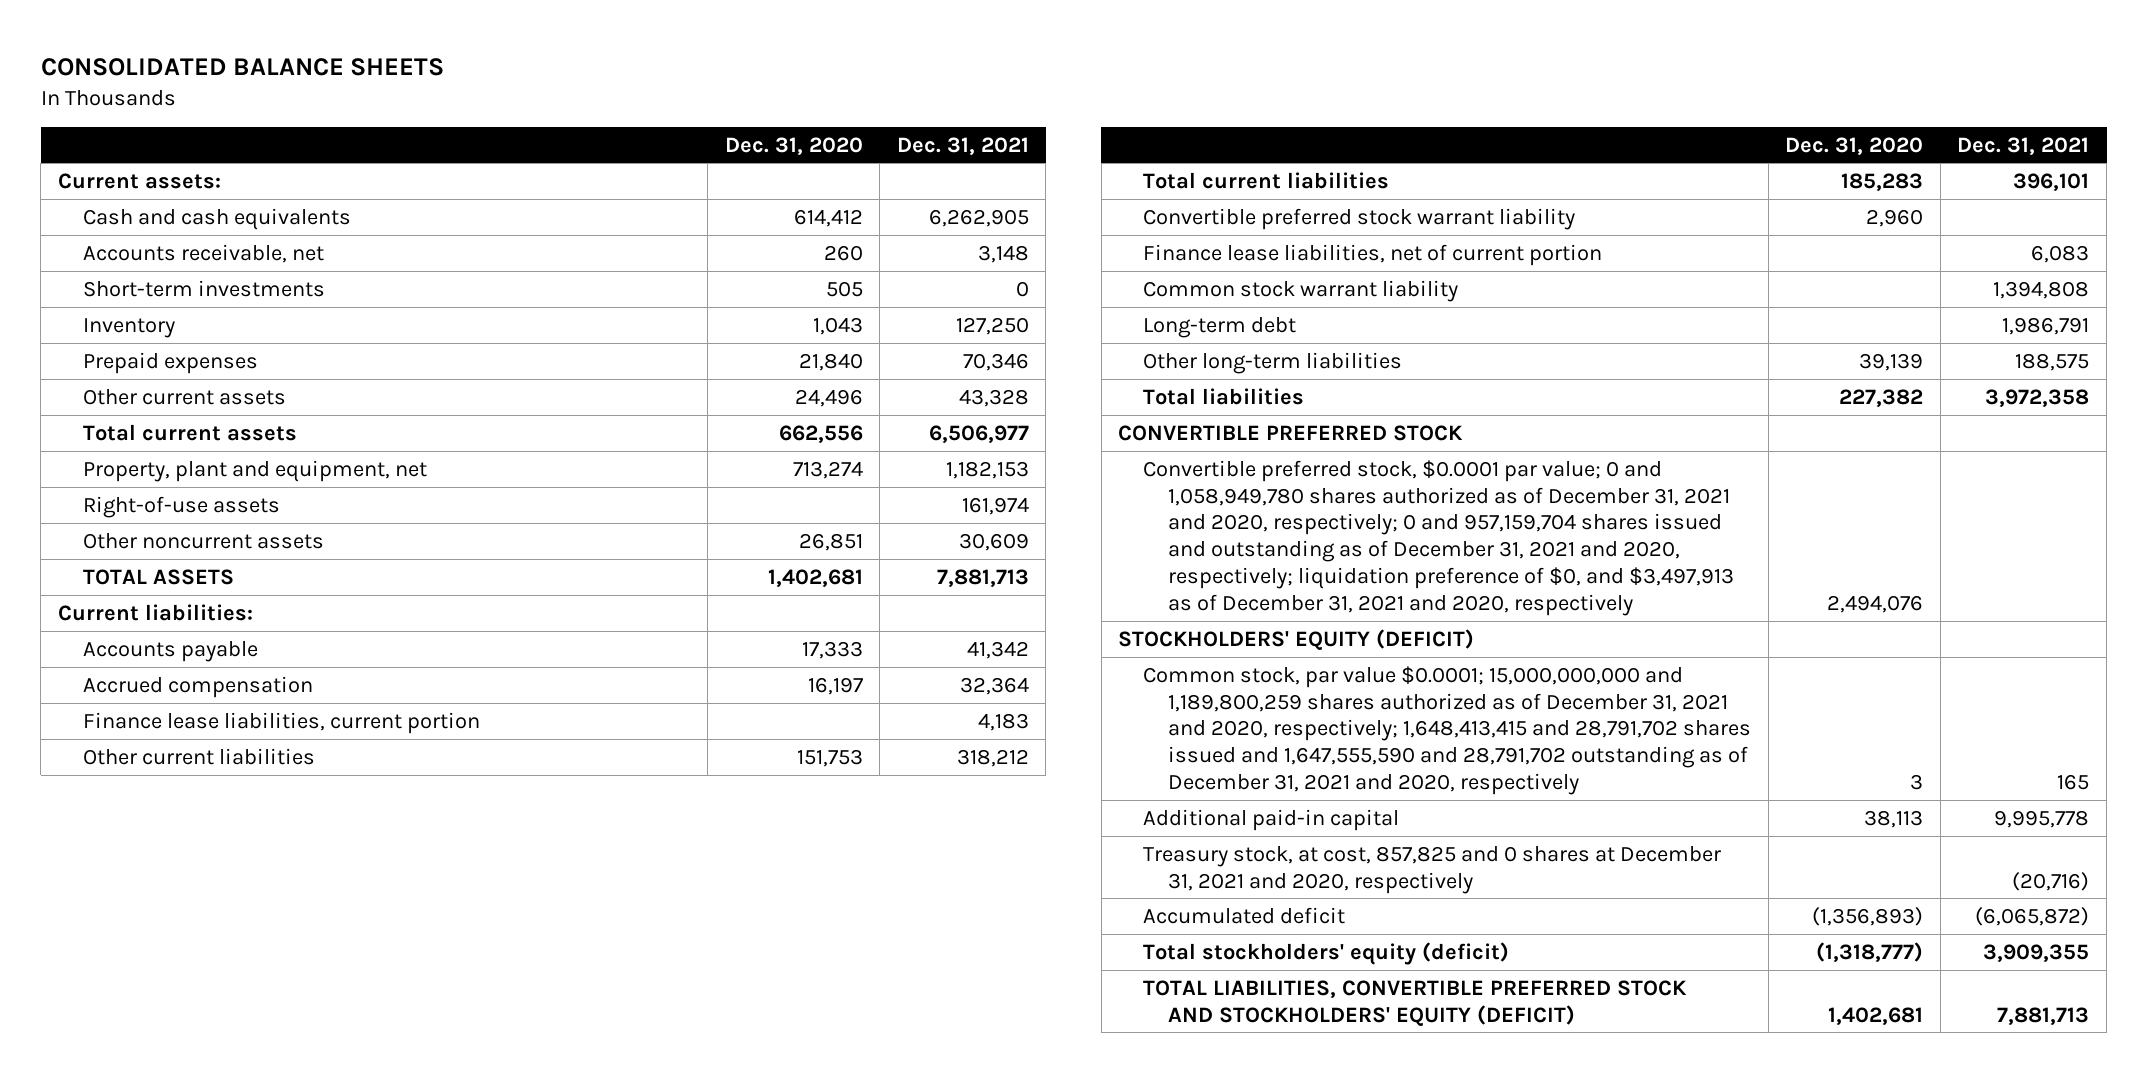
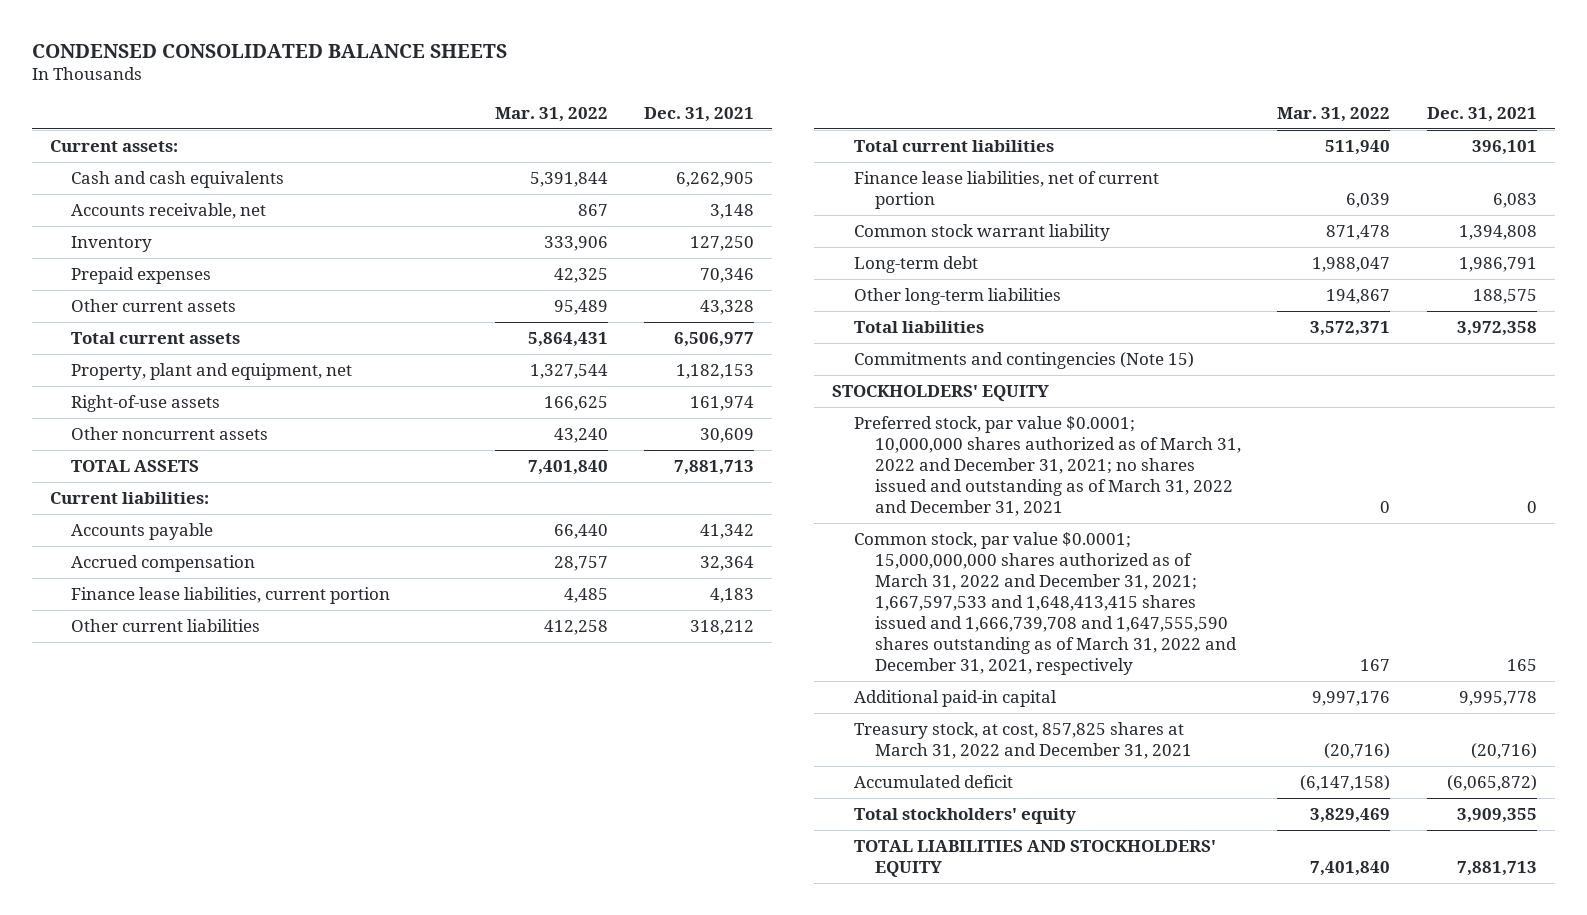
[40,57,444,76] CONSOLIDATED BALANCE SHEETS -> [31,43,507,58] CONDENSED CONSOLIDATED BALANCE SHEETS
[724,136,863,155] Dec. 31, 2020 -> none
none -> [494,106,608,122] Mar. 31, 2022
[82,279,325,297] Short-term investments -> none
[1143,207,1576,230] Convertible preferred stock warrant liability -> none
[1118,424,1464,441] CONVERTIBLE PREFERRED STOCK -> none
[1143,459,1735,617] Convertible preferred stock, $0.0001 par value; 0 and 1,058,949,780 shares authorized as of December 31, 2021 and 2020, respectively; 0 and 957,159,704 shares issued and outstanding as of December 31, 2021 and 2020, respectively; liquidation preference of $0, and $3,497,913 as of December 31, 2021 and 2020, respectively -> none
none -> [853,351,1194,369] Commitments and contingencies (Note 15)
[1118,628,1475,650] STOCKHOLDERS' EQUITY (DEFICIT) -> [832,384,1050,401] STOCKHOLDERS' EQUITY
none -> [853,415,1241,517] Preferred stock, par value $0.0001; 10,000,000 shares authorized as of March 31, 2022 and December 31, 2021; no shares issued and outstanding as of March 31, 2022 and December 31, 2021
[1143,665,1752,796] Common stock, par value $0.0001; 15,000,000,000 and 1,189,800,259 shares authorized as of December 31, 2021 and 2020, respectively; 1,648,413,415 and 28,791,702 shares issued and 1,647,555,590 and 28,791,702 outstanding as of December 31, 2021 and 2020, respectively -> [853,531,1237,676] Common stock, par value $0.0001; 15,000,000,000 shares authorized as of March 31, 2022 and December 31, 2021; 1,667,597,533 and 1,648,413,415 shares issued and 1,666,739,708 and 1,647,555,590 shares outstanding as of March 31, 2022 and December 31, 2021, respectively
[1143,845,1722,894] Treasury stock, at cost, 857,825 and 0 shares at December 31, 2021 and 2020, respectively -> [853,721,1192,759] Treasury stock, at cost, 857,825 shares at March 31, 2022 and December 31, 2021
[1143,941,1510,965] Total stockholders' equity (deficit) -> [853,807,1076,824] Total stockholders' equity
[1143,979,1688,1026] TOTAL LIABILITIES, CONVERTIBLE PREFERRED STOCK AND STOCKHOLDERS' EQUITY (DEFICIT) -> [853,839,1216,877] TOTAL LIABILITIES AND STOCKHOLDERS' EQUITY

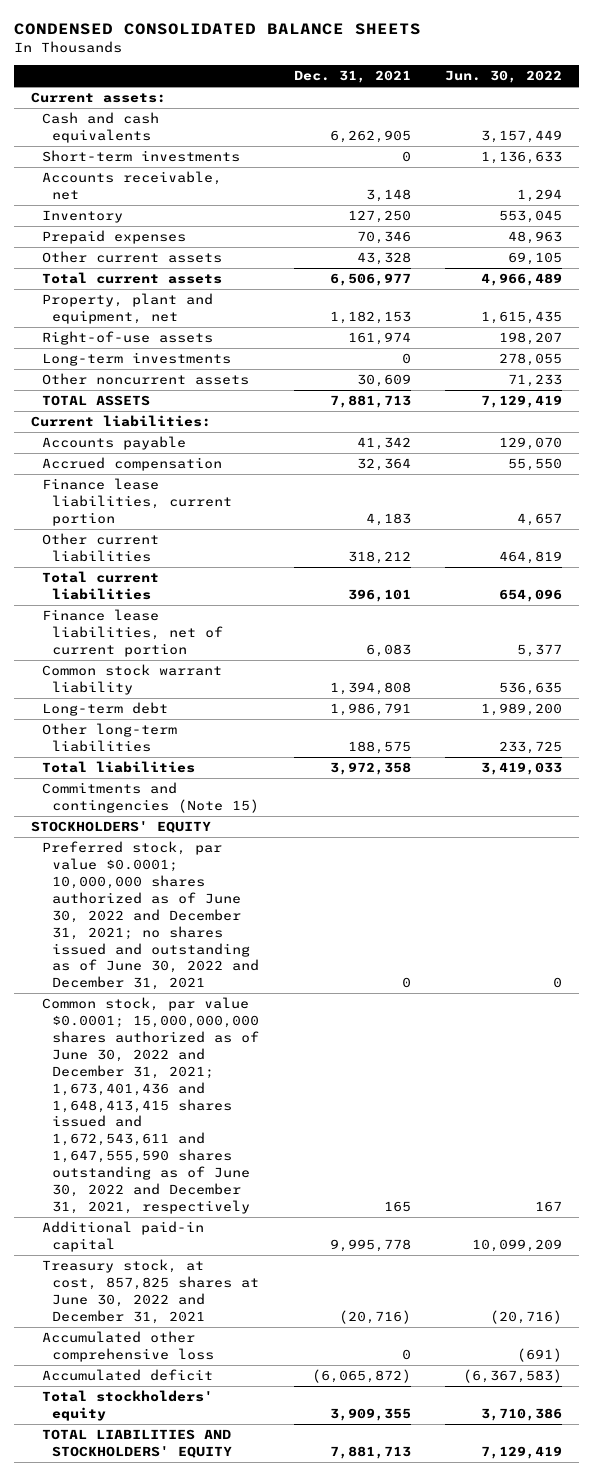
[494,106,608,122] Mar. 31, 2022 -> none
none -> [444,70,562,84] Jun. 30, 2022
none -> [41,149,240,162] Short-term investments
none -> [41,351,231,366] Long-term investments
[853,415,1241,517] Preferred stock, par value $0.0001; 10,000,000 shares authorized as of March 31, 2022 and December 31, 2021; no shares issued and outstanding as of March 31, 2022 and December 31, 2021 -> [41,840,260,991] Preferred stock, par value $0.0001; 10,000,000 shares authorized as of June 30, 2022 and December 31, 2021; no shares issued and outstanding as of June 30, 2022 and December 31, 2021
[853,531,1237,676] Common stock, par value $0.0001; 15,000,000,000 shares authorized as of March 31, 2022 and December 31, 2021; 1,667,597,533 and 1,648,413,415 shares issued and 1,666,739,708 and 1,647,555,590 shares outstanding as of March 31, 2022 and December 31, 2021, respectively -> [41,996,260,1215] Common stock, par value $0.0001; 15,000,000,000 shares authorized as of June 30, 2022 and December 31, 2021; 1,673,401,436 and 1,648,413,415 shares issued and 1,672,543,611 and 1,647,555,590 shares outstanding as of June 30, 2022 and December 31, 2021, respectively
[853,721,1192,759] Treasury stock, at cost, 857,825 shares at March 31, 2022 and December 31, 2021 -> [41,1258,260,1324] Treasury stock, at cost, 857,825 shares at June 30, 2022 and December 31, 2021
none -> [41,1330,215,1362] Accumulated other comprehensive loss

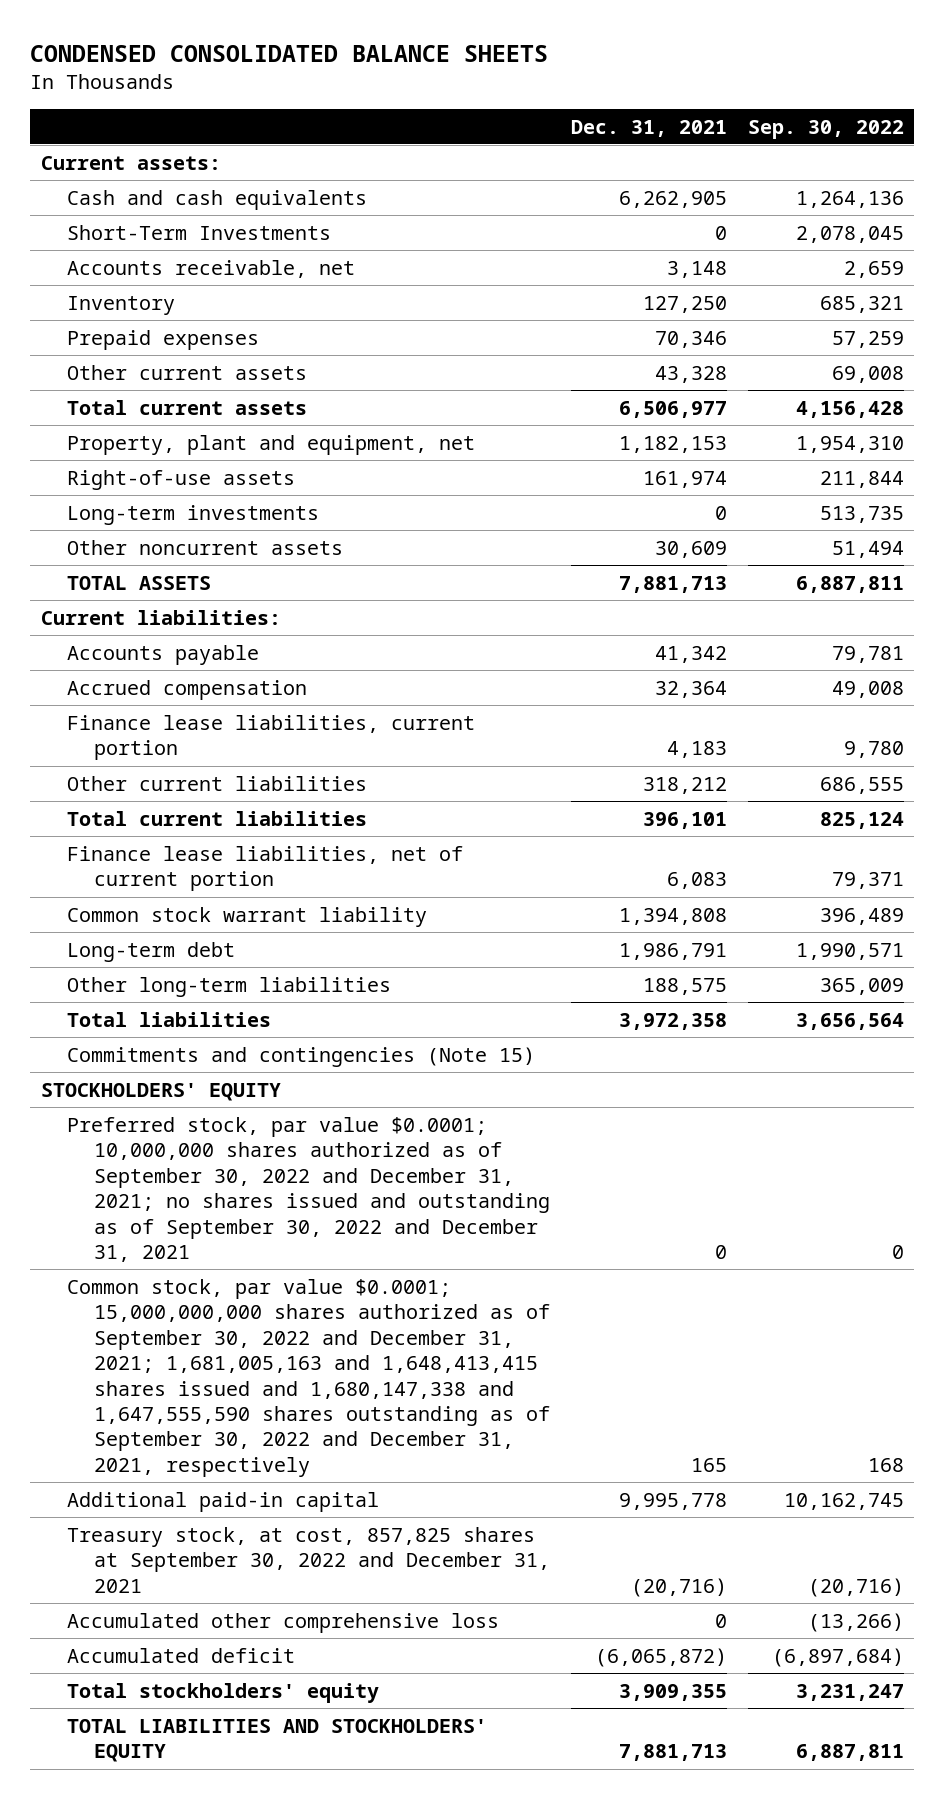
[444,70,562,84] Jun. 30, 2022 -> none
none -> [747,119,904,139] Sep. 30, 2022
[41,149,240,162] Short-term investments -> [67,224,332,240] Short-Term Investments
[41,840,260,991] Preferred stock, par value $0.0001; 10,000,000 shares authorized as of June 30, 2022 and December 31, 2021; no shares issued and outstanding as of June 30, 2022 and December 31, 2021 -> [67,1116,551,1262] Preferred stock, par value $0.0001; 10,000,000 shares authorized as of September 30, 2022 and December 31, 2021; no shares issued and outstanding as of September 30, 2022 and December 31, 2021
[41,996,260,1215] Common stock, par value $0.0001; 15,000,000,000 shares authorized as of June 30, 2022 and December 31, 2021; 1,673,401,436 and 1,648,413,415 shares issued and 1,672,543,611 and 1,647,555,590 shares outstanding as of June 30, 2022 and December 31, 2021, respectively -> [67,1278,551,1477] Common stock, par value $0.0001; 15,000,000,000 shares authorized as of September 30, 2022 and December 31, 2021; 1,681,005,163 and 1,648,413,415 shares issued and 1,680,147,338 and 1,647,555,590 shares outstanding as of September 30, 2022 and December 31, 2021, respectively
[41,1258,260,1324] Treasury stock, at cost, 857,825 shares at June 30, 2022 and December 31, 2021 -> [67,1526,551,1593] Treasury stock, at cost, 857,825 shares at September 30, 2022 and December 31, 2021

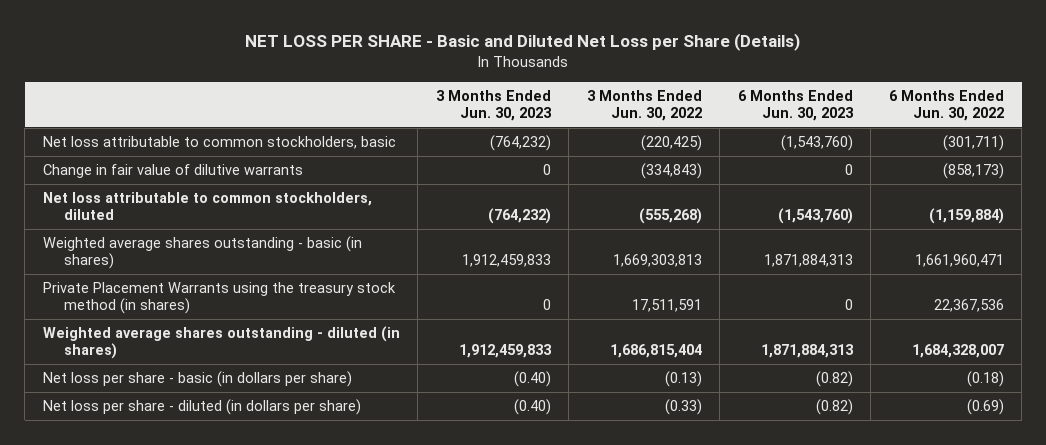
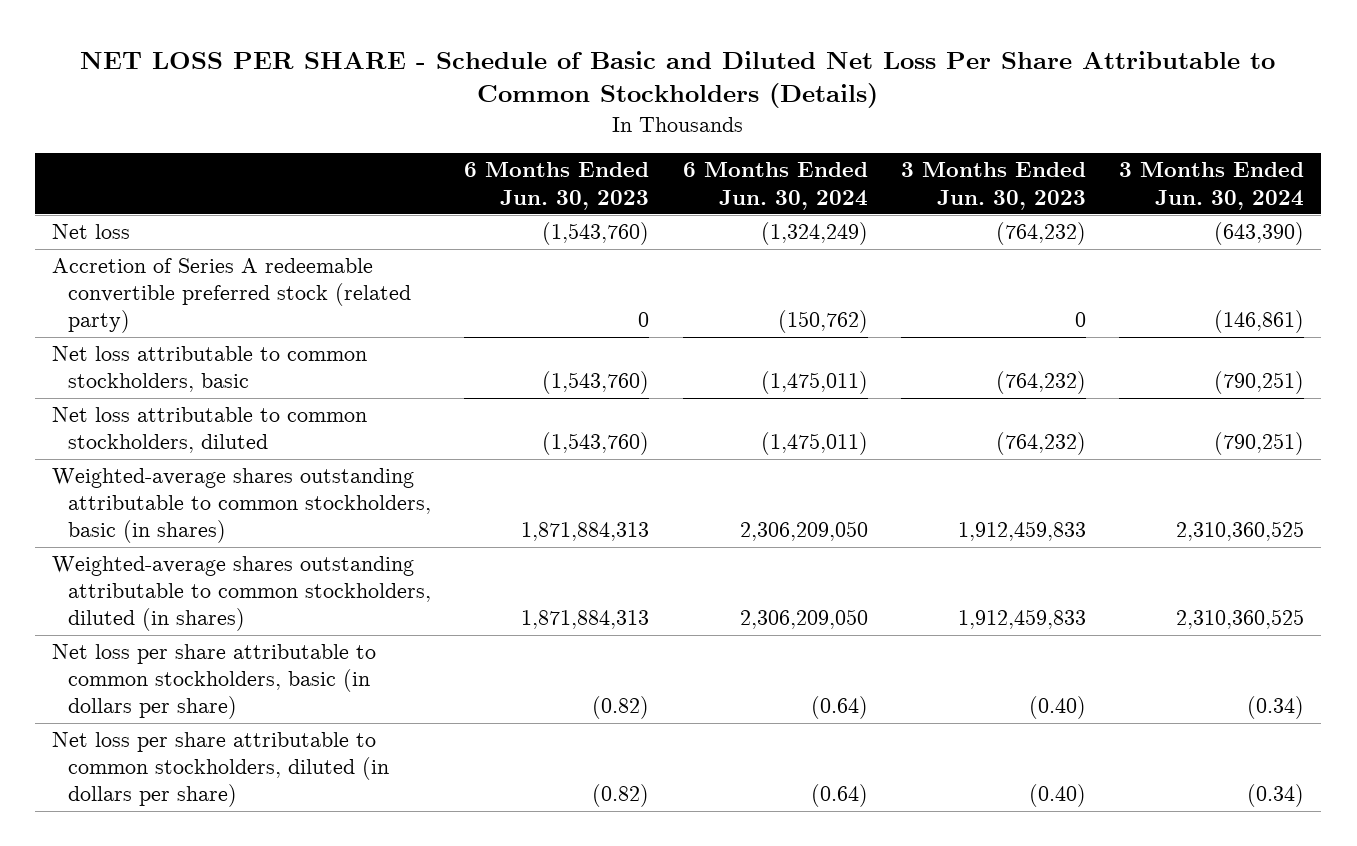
[245,33,801,52] NET LOSS PER SHARE - Basic and Diluted Net Loss per Share (Details) -> [80,50,1276,109] NET LOSS PER SHARE - Schedule of Basic and Diluted Net Loss Per Share Attributable to Common Stockholders (Details)
[586,89,702,122] 3 Months Ended Jun. 30, 2022 -> none
[888,89,1004,122] 6 Months Ended Jun. 30, 2022 -> none
none -> [682,162,868,210] 6 Months Ended Jun. 30, 2024
none -> [1119,162,1305,210] 3 Months Ended Jun. 30, 2024
none -> [52,224,131,240] Net loss
none -> [52,258,411,334] Accretion of Series A redeemable convertible preferred stock (related party)
[42,164,303,179] Change in fair value of dilutive warrants -> none
[42,282,396,315] Private Placement Warrants using the treasury stock method (in shares) -> none
[42,236,362,270] Weighted average shares outstanding - basic (in shares) -> [52,468,431,544] Weighted-average shares outstanding attributable to common stockholders, basic (in shares)
[42,326,400,360] Weighted average shares outstanding - diluted (in shares) -> [52,556,431,632] Weighted-average shares outstanding attributable to common stockholders, diluted (in shares)
[42,371,352,388] Net loss per share - basic (in dollars per share) -> [52,644,377,720] Net loss per share attributable to common stockholders, basic (in dollars per share)
[42,399,361,416] Net loss per share - diluted (in dollars per share) -> [52,732,389,808] Net loss per share attributable to common stockholders, diluted (in dollars per share)

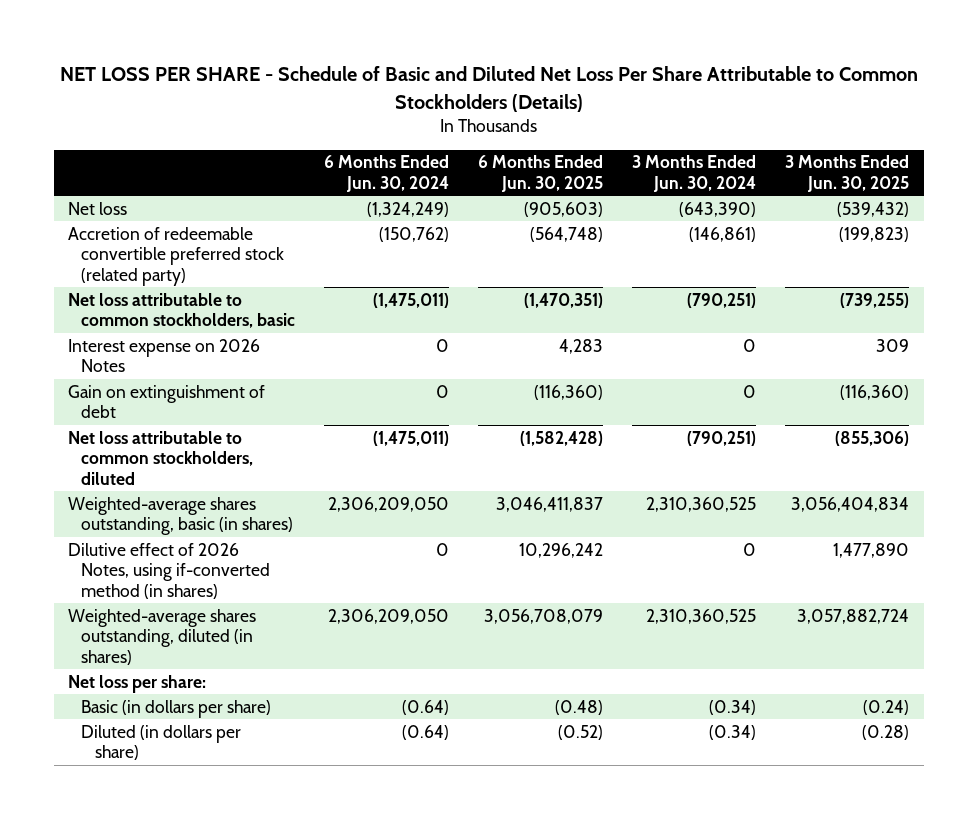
[464,162,650,210] 6 Months Ended Jun. 30, 2023 -> none
[900,162,1086,210] 3 Months Ended Jun. 30, 2023 -> none
none -> [478,155,604,193] 6 Months Ended Jun. 30, 2025
none -> [785,155,910,193] 3 Months Ended Jun. 30, 2025
[52,258,411,334] Accretion of Series A redeemable convertible preferred stock (related party) -> [68,226,285,286] Accretion of redeemable convertible preferred stock (related party)
none -> [68,338,261,373] Interest expense on 2026 Notes
none -> [68,384,266,419] Gain on extinguishment of debt
[52,468,431,544] Weighted-average shares outstanding attributable to common stockholders, basic (in shares) -> [68,496,294,536] Weighted-average shares outstanding, basic (in shares)
none -> [68,542,271,599] Dilutive effect of 2026 Notes, using if-converted method (in shares)
[52,556,431,632] Weighted-average shares outstanding attributable to common stockholders, diluted (in shares) -> [68,608,257,665] Weighted-average shares outstanding, diluted (in shares)
none -> [68,674,207,693] Net loss per share:
[52,644,377,720] Net loss per share attributable to common stockholders, basic (in dollars per share) -> [81,699,272,718] Basic (in dollars per share)
[52,732,389,808] Net loss per share attributable to common stockholders, diluted (in dollars per share) -> [81,724,242,761] Diluted (in dollars per share)

